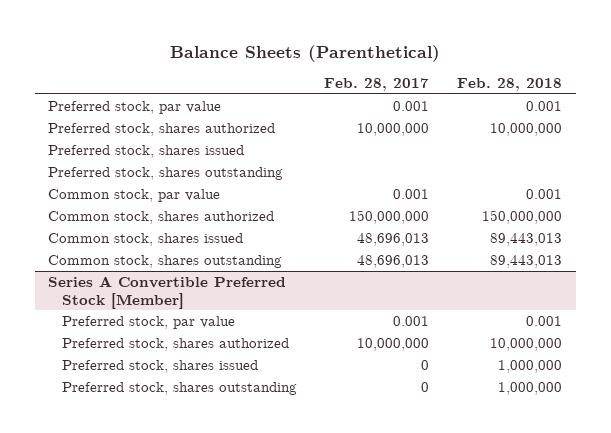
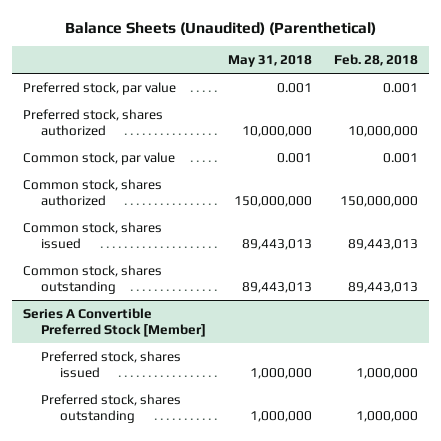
[170,44,441,62] Balance Sheets (Parenthetical) -> [64,21,376,35] Balance Sheets (Unaudited) (Parenthetical)
[324,78,430,92] Feb. 28, 2017 -> none
none -> [228,55,313,68] May 31, 2018
[48,144,245,158] Preferred stock, shares issued -> none
[48,166,284,180] Preferred stock, shares outstanding -> none
[61,315,235,329] Preferred stock, par value -> none
[61,337,289,351] Preferred stock, shares authorized -> none

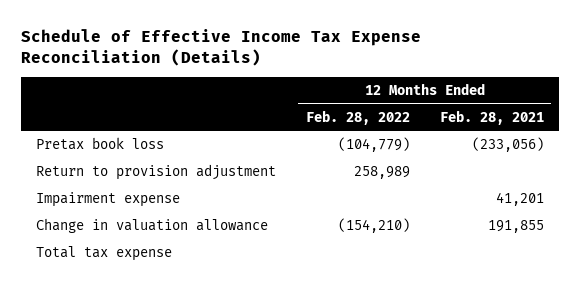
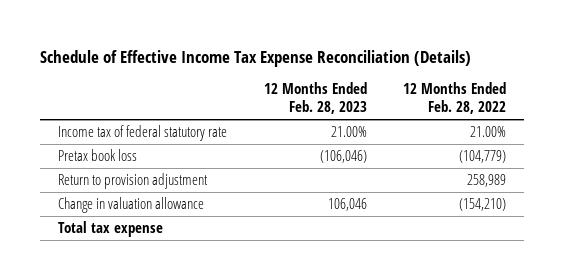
[439,109,544,125] Feb. 28, 2021 -> none
none -> [263,82,367,115] 12 Months Ended Feb. 28, 2023
none -> [58,125,228,142] Income tax of federal statutory rate
[35,192,180,208] Impairment expense -> none

